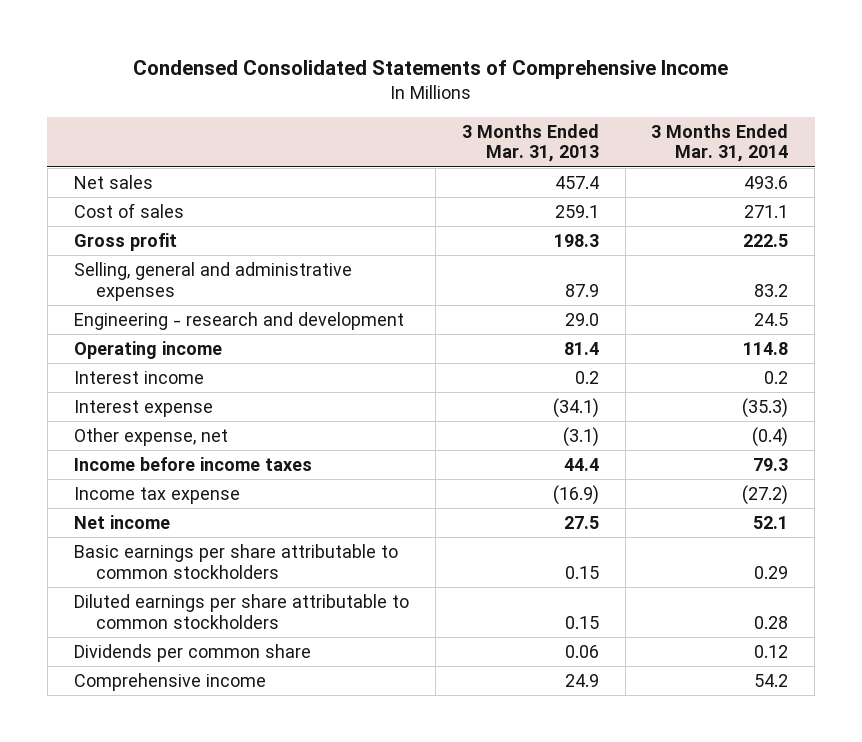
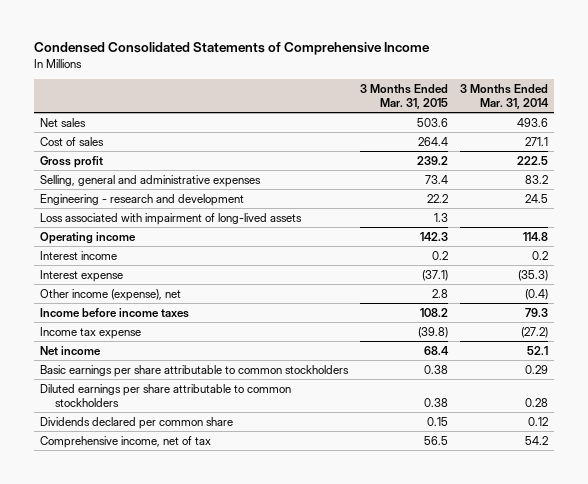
[461,123,599,163] 3 Months Ended Mar. 31, 2013 -> none
none -> [360,83,449,110] 3 Months Ended Mar. 31, 2015
none -> [39,212,302,225] Loss associated with impairment of long-lived assets
[73,427,228,446] Other expense, net -> [39,288,181,301] Other income (expense), net
[73,643,311,662] Dividends per common share -> [39,416,233,429] Dividends declared per common share
[73,672,266,691] Comprehensive income -> [39,435,211,448] Comprehensive income, net of tax

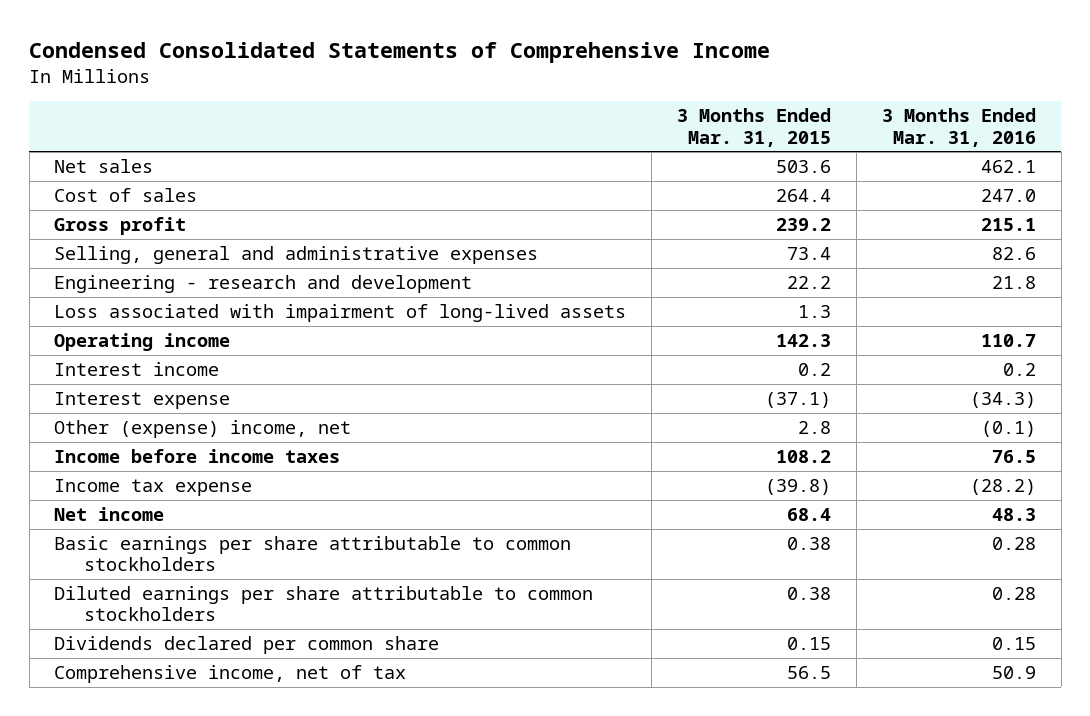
[460,83,550,110] 3 Months Ended Mar. 31, 2014 -> none
none -> [881,108,1036,147] 3 Months Ended Mar. 31, 2016
[39,288,181,301] Other income (expense), net -> [54,420,352,439] Other (expense) income, net

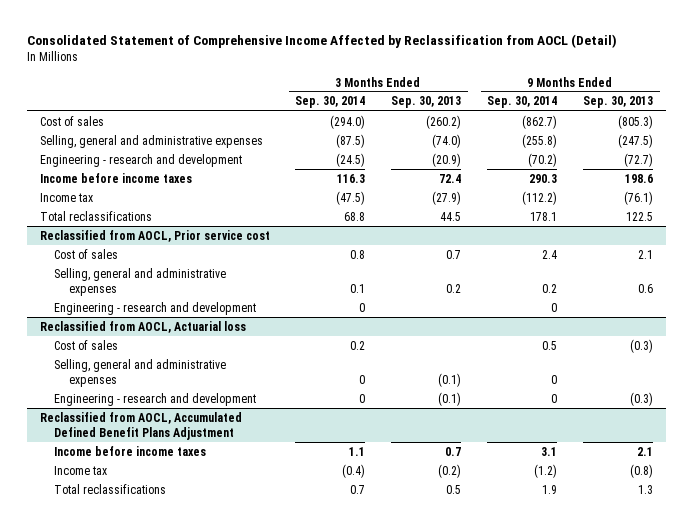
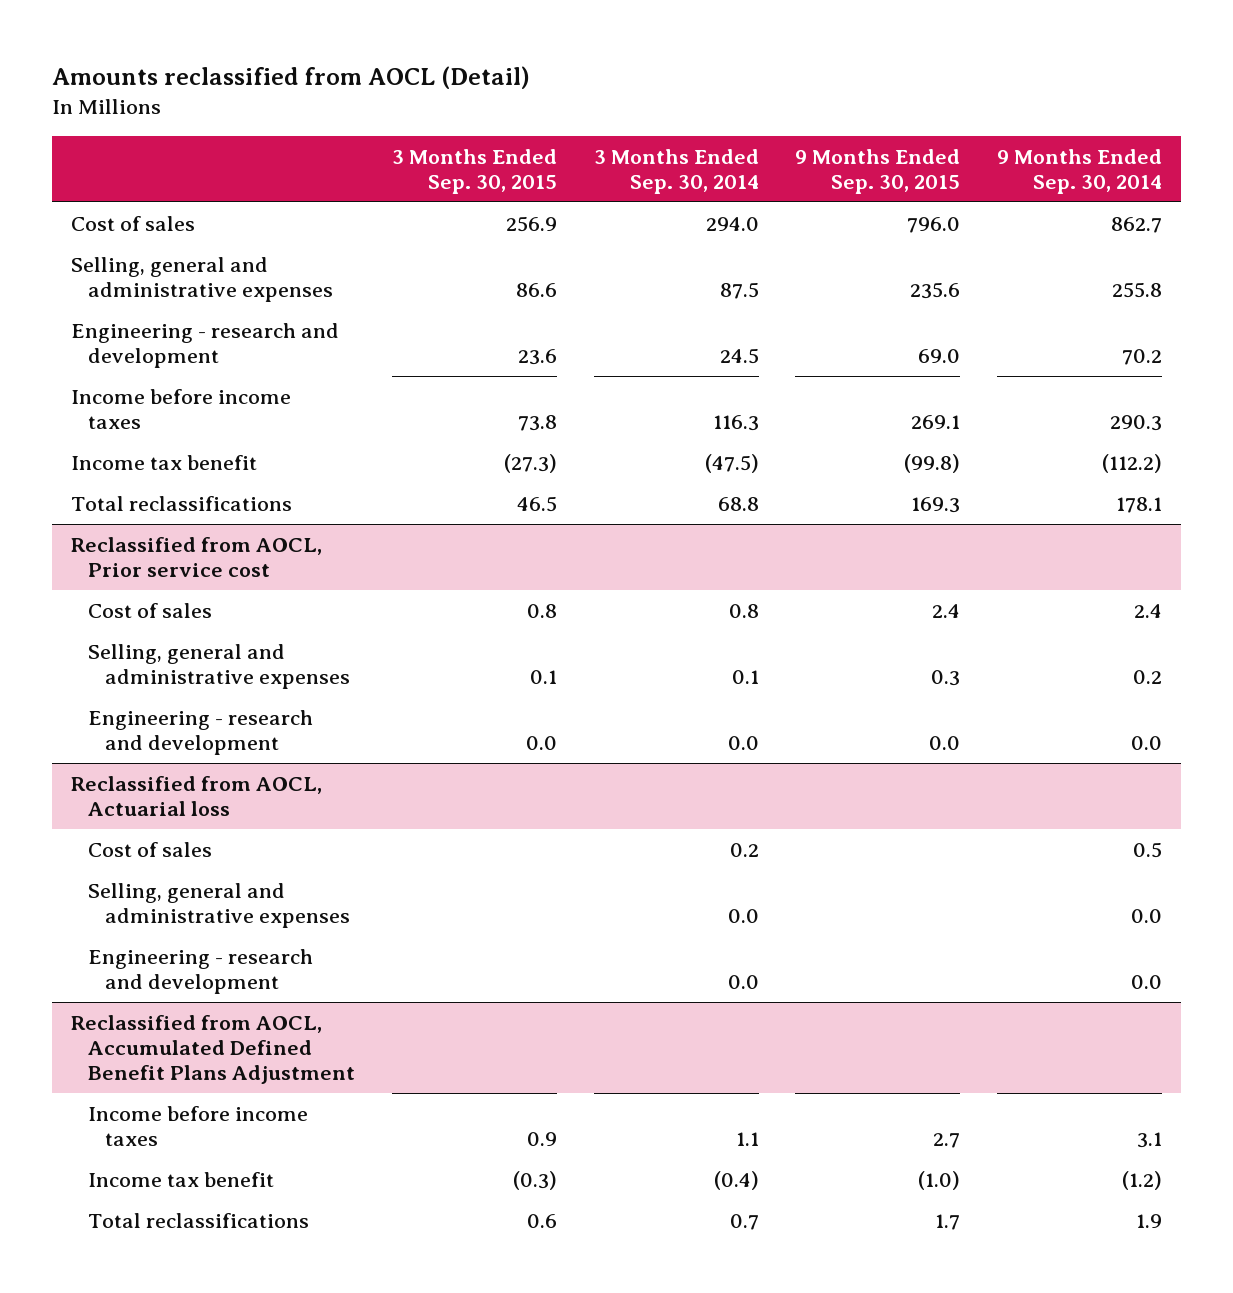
[26,34,617,49] Consolidated Statement of Comprehensive Income Affected by Reclassification from AOCL (Detail) -> [52,66,531,90] Amounts reclassified from AOCL (Detail)
[391,96,462,109] Sep. 30, 2013 -> none
[583,96,654,109] Sep. 30, 2013 -> none
none -> [391,148,557,194] 3 Months Ended Sep. 30, 2015
none -> [795,148,961,194] 9 Months Ended Sep. 30, 2015
[330,114,366,129] (294.0) -> [705,216,759,231] 294.0
[522,114,558,129] (862.7) -> [1111,216,1163,233] 862.7
[336,133,366,148] (87.5) -> [719,281,759,299] 87.5
[522,133,558,148] (255.8) -> [1112,281,1163,298] 255.8
[336,152,366,167] (24.5) -> [719,347,759,364] 24.5
[528,152,558,167] (70.2) -> [1122,348,1163,365] 70.2
[39,192,93,202] Income tax -> [70,454,257,470] Income tax benefit
[359,302,366,312] 0 -> [727,735,759,750] 0.0
[551,302,558,312] 0 -> [1131,735,1163,750] 0.0
[359,374,366,384] 0 -> [727,908,759,923] 0.0
[551,374,558,384] 0 -> [1131,908,1163,923] 0.0
[359,393,366,403] 0 -> [727,974,759,989] 0.0
[551,393,558,403] 0 -> [1131,974,1163,989] 0.0
[54,465,108,475] Income tax -> [87,1171,274,1187] Income tax benefit

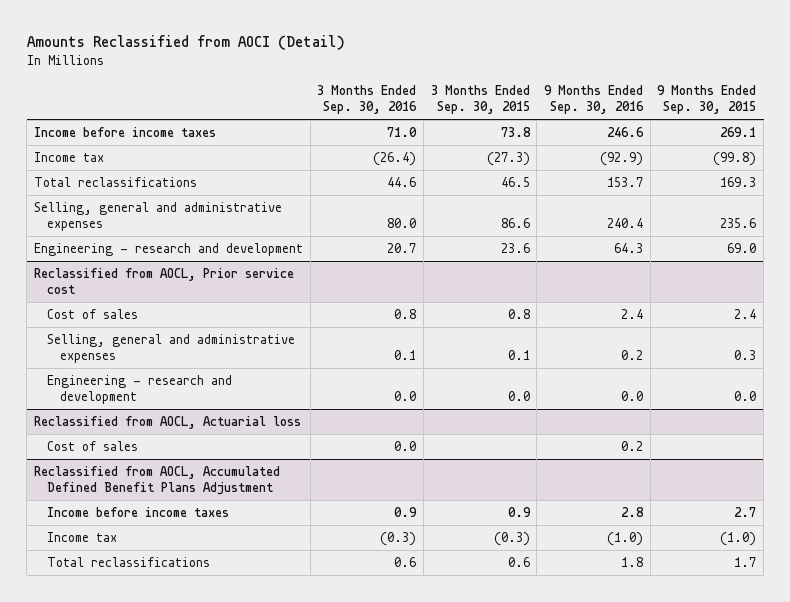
[52,66,531,90] Amounts reclassified from AOCL (Detail) -> [26,35,345,51] Amounts Reclassified from AOCI (Detail)
[593,148,759,194] 3 Months Ended Sep. 30, 2014 -> none
[997,148,1163,194] 9 Months Ended Sep. 30, 2014 -> none
none -> [317,85,418,115] 3 Months Ended Sep. 30, 2016
none -> [544,85,645,115] 9 Months Ended Sep. 30, 2016
[70,215,195,231] Cost of sales -> none
[70,454,257,470] Income tax benefit -> [33,152,104,163] Income tax
[70,256,333,302] Selling, general and administrative expenses -> [33,202,282,232] Selling, general and administrative expenses
[70,322,339,368] Engineering - research and development -> [33,243,303,257] Engineering - research and development
[87,882,350,928] Selling, general and administrative expenses -> none
[87,948,313,994] Engineering - research and development -> none
[87,1171,274,1187] Income tax benefit -> [46,532,117,543] Income tax

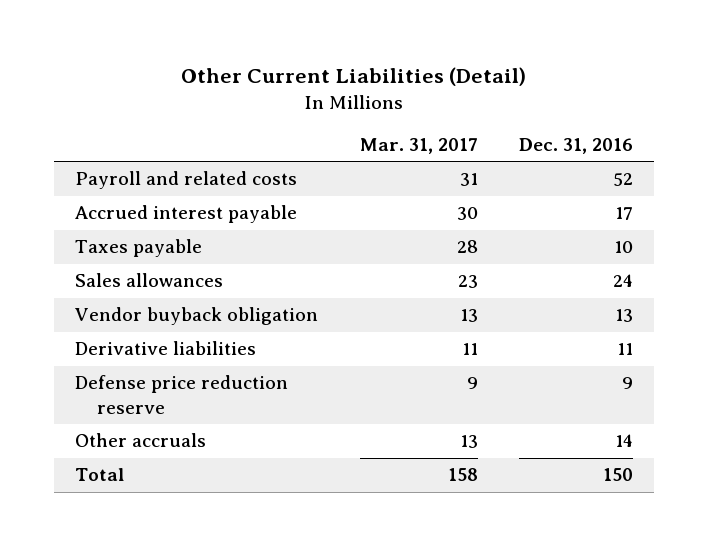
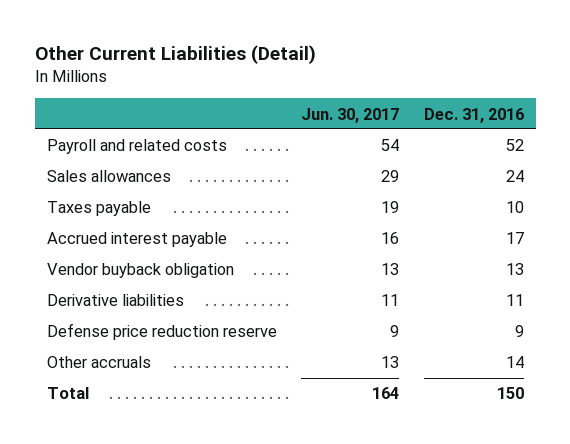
[359,138,478,155] Mar. 31, 2017 -> none
none -> [301,107,400,123] Jun. 30, 2017
[75,239,203,258] Taxes payable -> [46,201,151,217] Taxes payable
[75,205,298,224] Accrued interest payable -> [46,232,227,248] Accrued interest payable

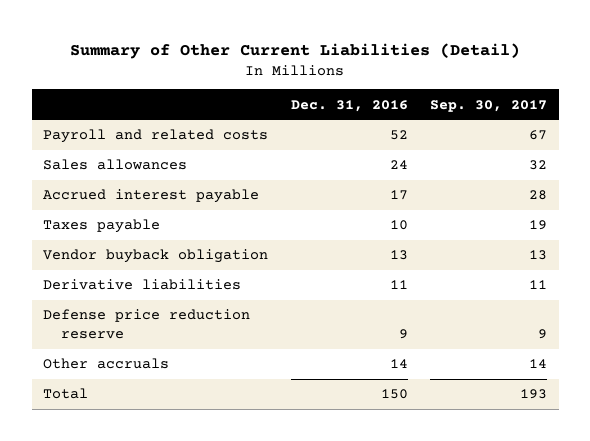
[34,45,316,65] Other Current Liabilities (Detail) -> [70,42,521,59] Summary of Other Current Liabilities (Detail)
[301,107,400,123] Jun. 30, 2017 -> none
none -> [430,99,548,112] Sep. 30, 2017
[46,201,151,217] Taxes payable -> [43,219,161,234] Taxes payable

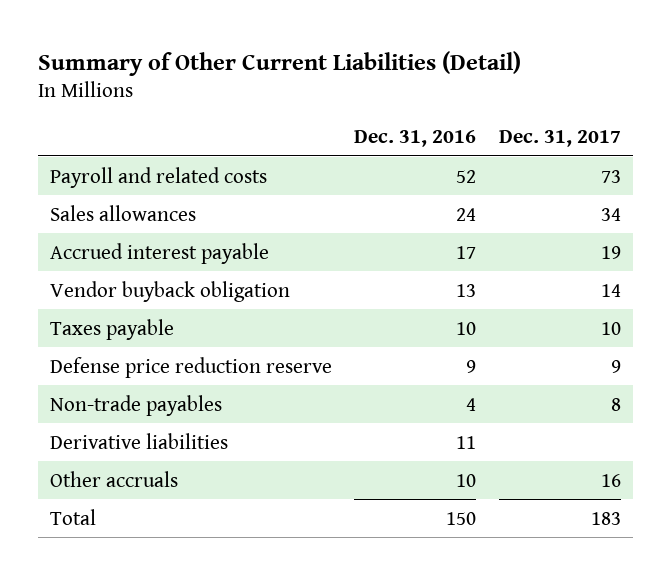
[430,99,548,112] Sep. 30, 2017 -> none
none -> [499,130,622,148] Dec. 31, 2017
[43,219,161,234] Taxes payable -> [49,318,174,340] Taxes payable
none -> [49,394,222,416] Non-trade payables
[43,279,242,291] Derivative liabilities -> [49,432,228,449] Derivative liabilities
[389,359,408,369] 14 -> [456,473,477,487] 10

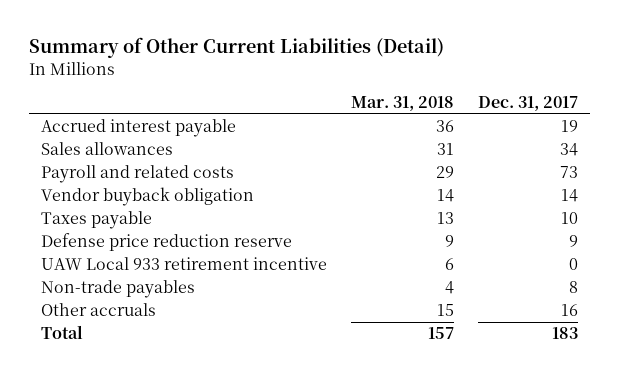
[354,130,477,148] Dec. 31, 2016 -> none
none -> [351,96,455,112] Mar. 31, 2018
[49,204,196,221] Sales allowances -> [41,142,174,156] Sales allowances
[49,166,267,188] Payroll and related costs -> [41,165,235,184] Payroll and related costs
none -> [41,257,328,271] UAW Local 933 retirement incentive
[49,432,228,449] Derivative liabilities -> none

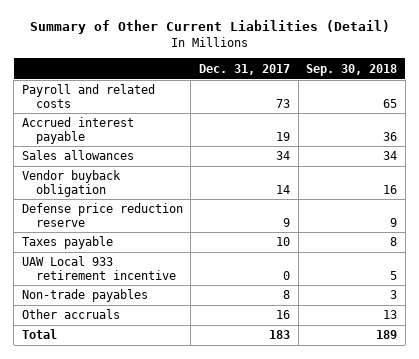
[351,96,455,112] Mar. 31, 2018 -> none
none -> [306,63,398,76] Sep. 30, 2018
[41,165,235,184] Payroll and related costs -> [21,84,155,108] Payroll and related costs
[41,211,153,230] Taxes payable -> [21,236,113,250] Taxes payable

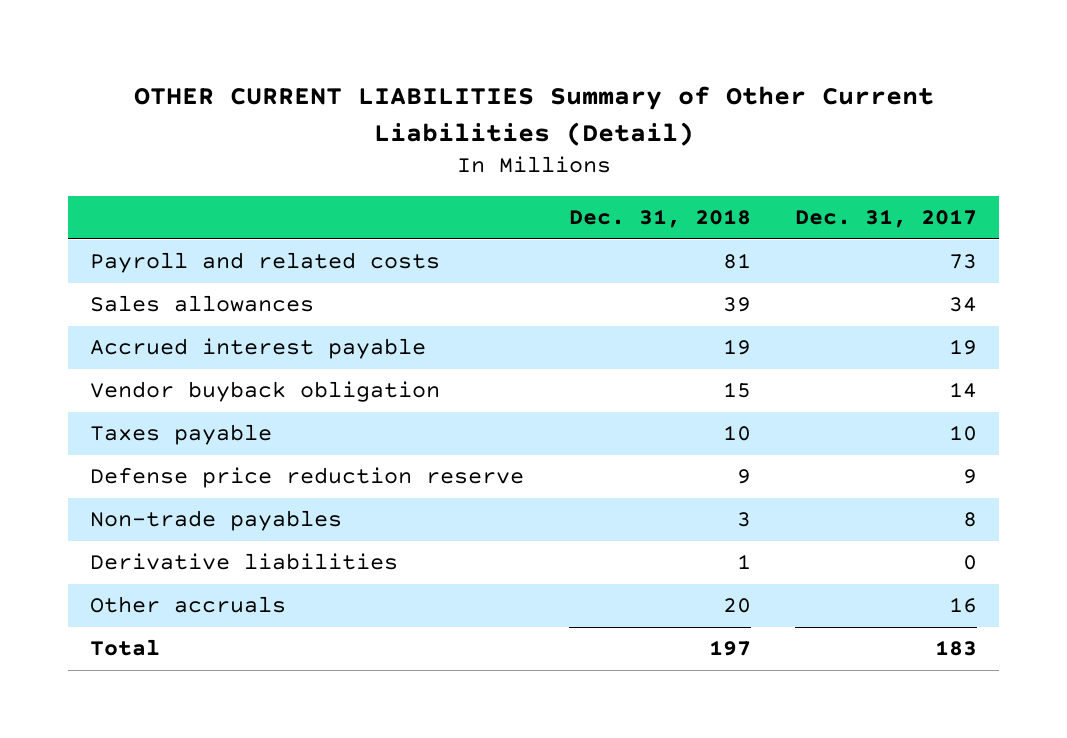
[29,20,390,35] Summary of Other Current Liabilities (Detail) -> [133,86,934,146] OTHER CURRENT LIABILITIES Summary of Other Current Liabilities (Detail)
[306,63,398,76] Sep. 30, 2018 -> none
none -> [568,209,751,229] Dec. 31, 2018
[21,117,134,144] Accrued interest payable -> [90,338,427,360] Accrued interest payable
[21,256,176,280] UAW Local 933 retirement incentive -> none
[21,203,183,227] Defense price reduction reserve -> [90,467,525,489] Defense price reduction reserve
none -> [90,553,399,571] Derivative liabilities

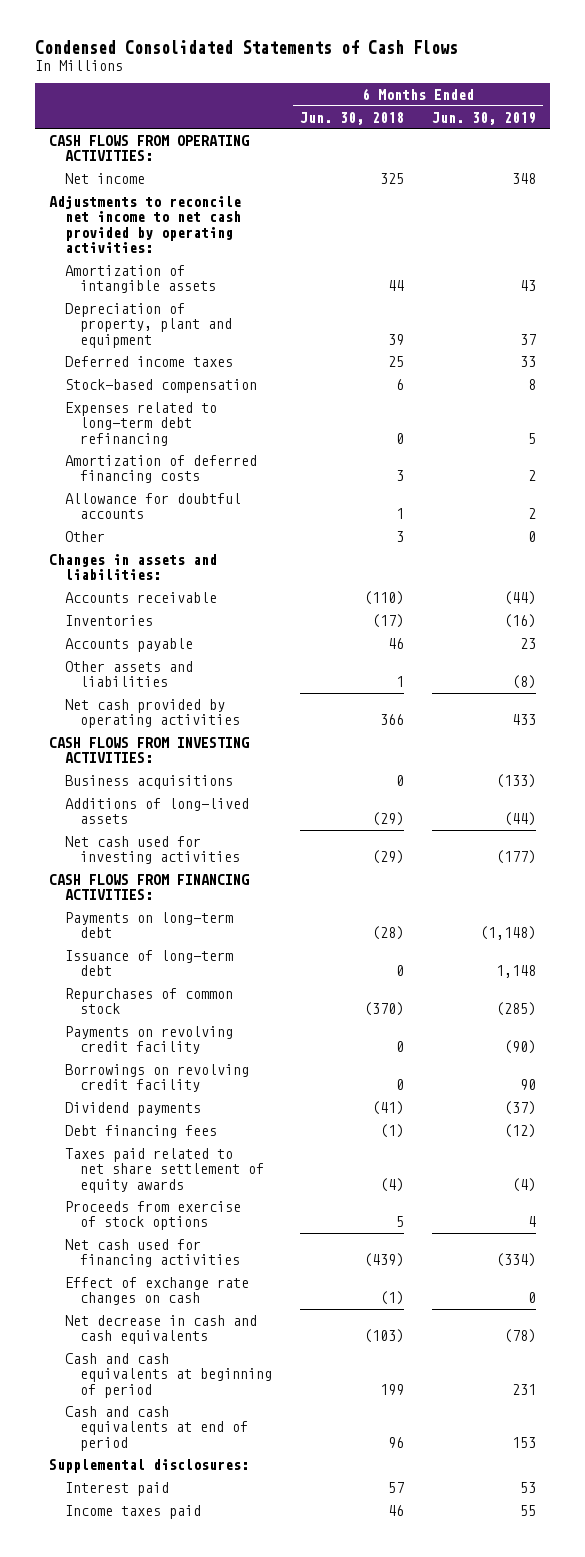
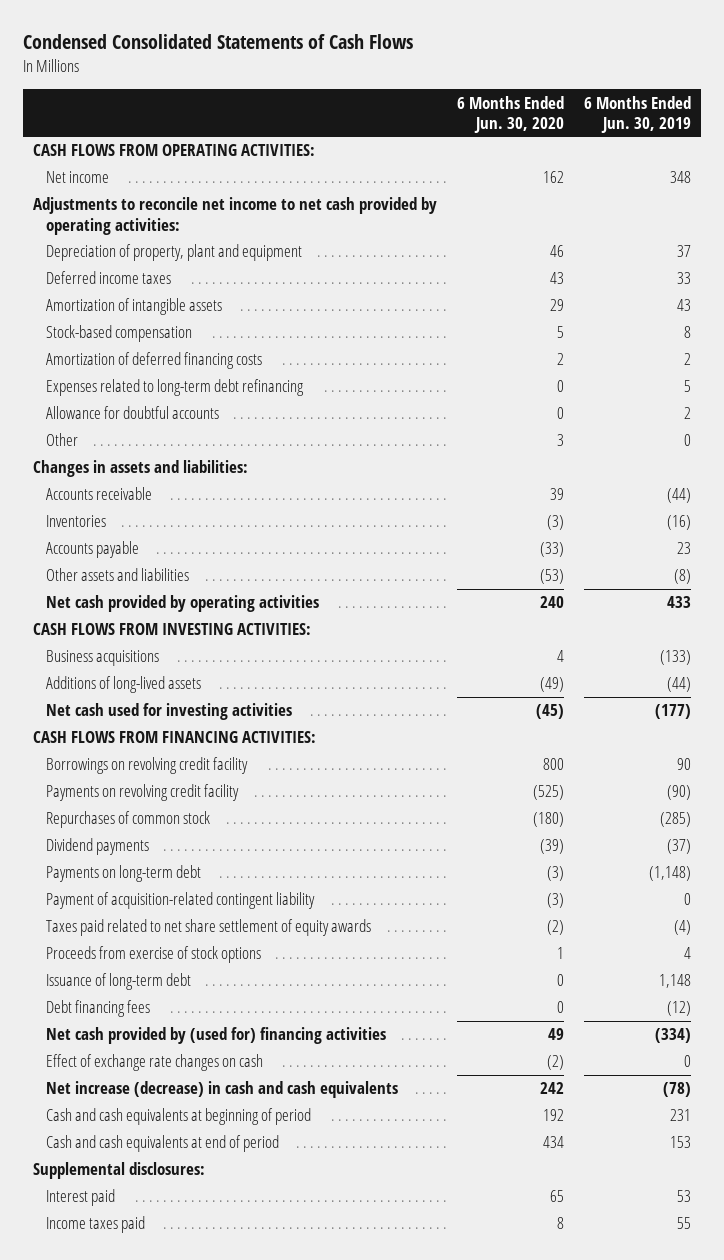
[299,111,404,125] Jun. 30, 2018 -> none
none -> [457,95,565,133] 6 Months Ended Jun. 30, 2020
[64,264,216,294] Amortization of intangible assets -> [46,298,223,316] Amortization of intangible assets
[64,401,217,446] Expenses related to long-term debt refinancing -> [46,379,305,397] Expenses related to long-term debt refinancing
[64,1025,233,1055] Payments on revolving credit facility -> [46,784,240,802] Payments on revolving credit facility
[64,987,233,1015] Repurchases of common stock -> [46,811,211,829] Repurchases of common stock
[64,911,233,939] Payments on long-term debt -> [46,865,202,883] Payments on long-term debt
none -> [46,892,316,910] Payment of acquisition-related contingent liability
[64,949,233,977] Issuance of long-term debt -> [46,973,192,991] Issuance of long-term debt
[64,1124,217,1138] Debt financing fees -> [46,1000,151,1018] Debt financing fees
[64,1238,240,1268] Net cash used for financing activities -> [46,1027,387,1045] Net cash provided by (used for) financing activities
[64,1314,257,1345] Net decrease in cash and cash equivalents -> [46,1081,399,1099] Net increase (decrease) in cash and cash equivalents

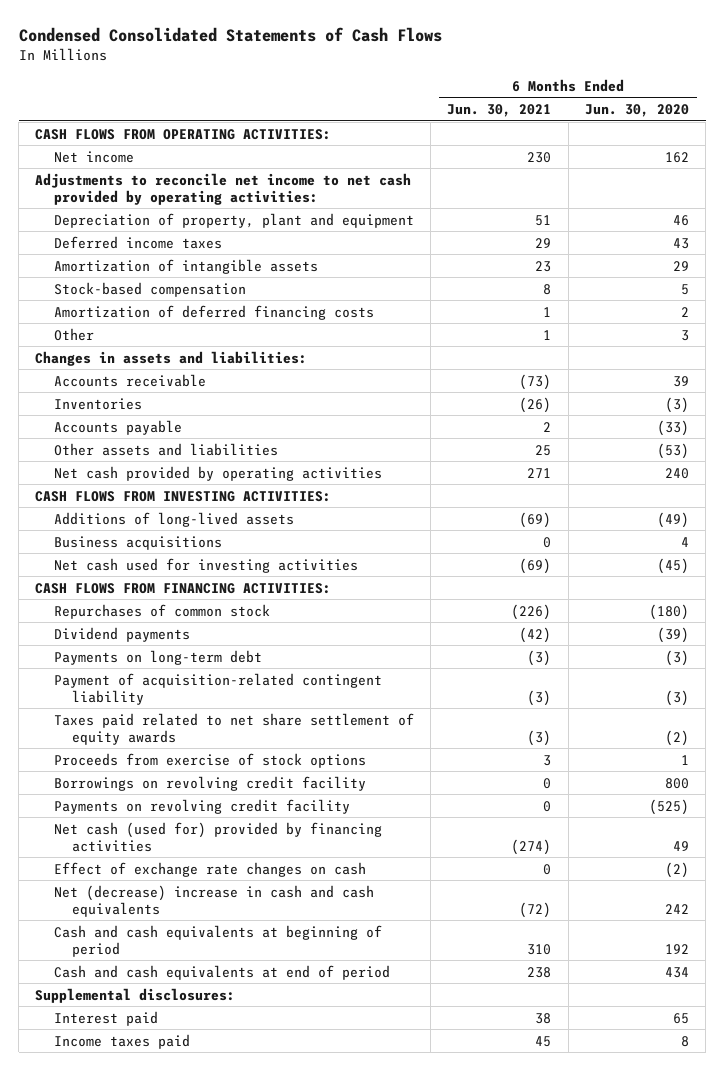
[584,95,692,133] 6 Months Ended Jun. 30, 2019 -> none
none -> [447,104,552,118] Jun. 30, 2021
[46,379,305,397] Expenses related to long-term debt refinancing -> none
[46,406,220,420] Allowance for doubtful accounts -> none
[46,650,160,667] Business acquisitions -> [53,535,222,550] Business acquisitions
[46,973,192,991] Issuance of long-term debt -> none
[46,1000,151,1018] Debt financing fees -> none
[46,757,249,775] Borrowings on revolving credit facility -> [53,775,366,791] Borrowings on revolving credit facility
[46,784,240,802] Payments on revolving credit facility -> [53,798,350,814] Payments on revolving credit facility
[46,1027,387,1045] Net cash provided by (used for) financing activities -> [53,821,382,852] Net cash (used for) provided by financing activities
[46,1081,399,1099] Net increase (decrease) in cash and cash equivalents -> [53,884,374,917] Net (decrease) increase in cash and cash equivalents

